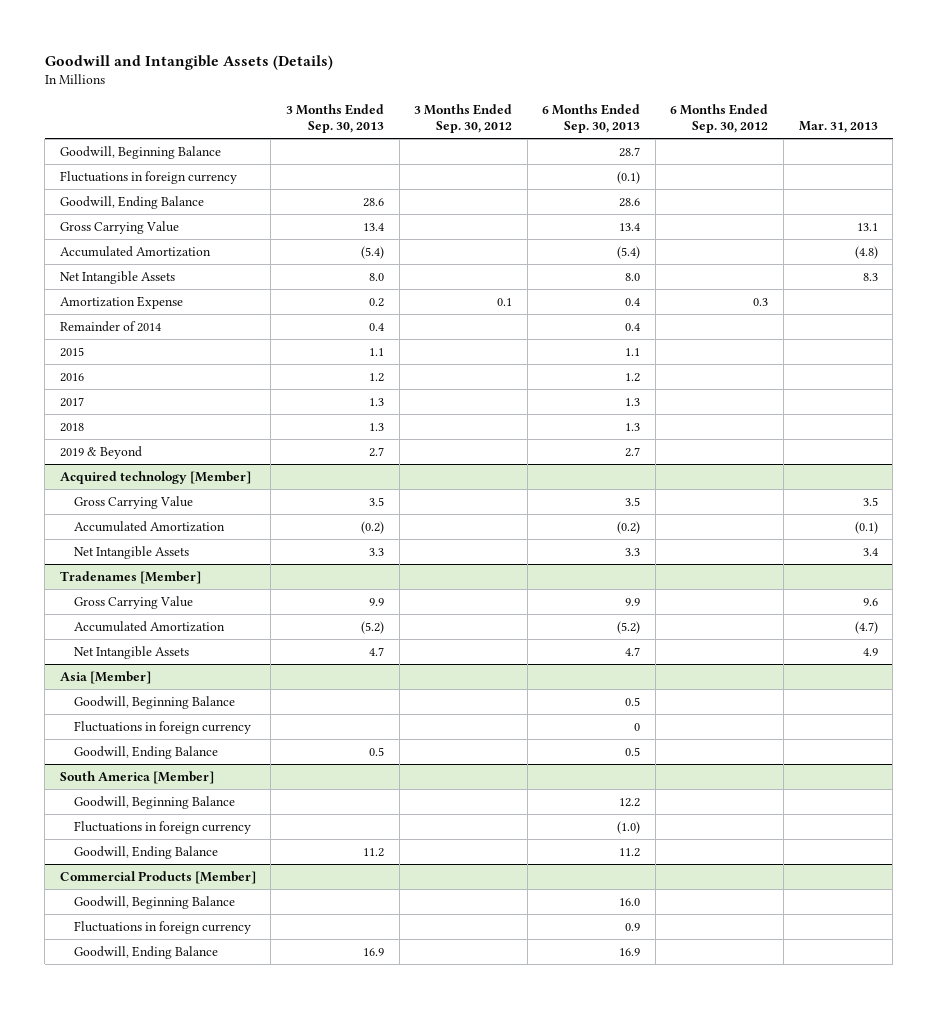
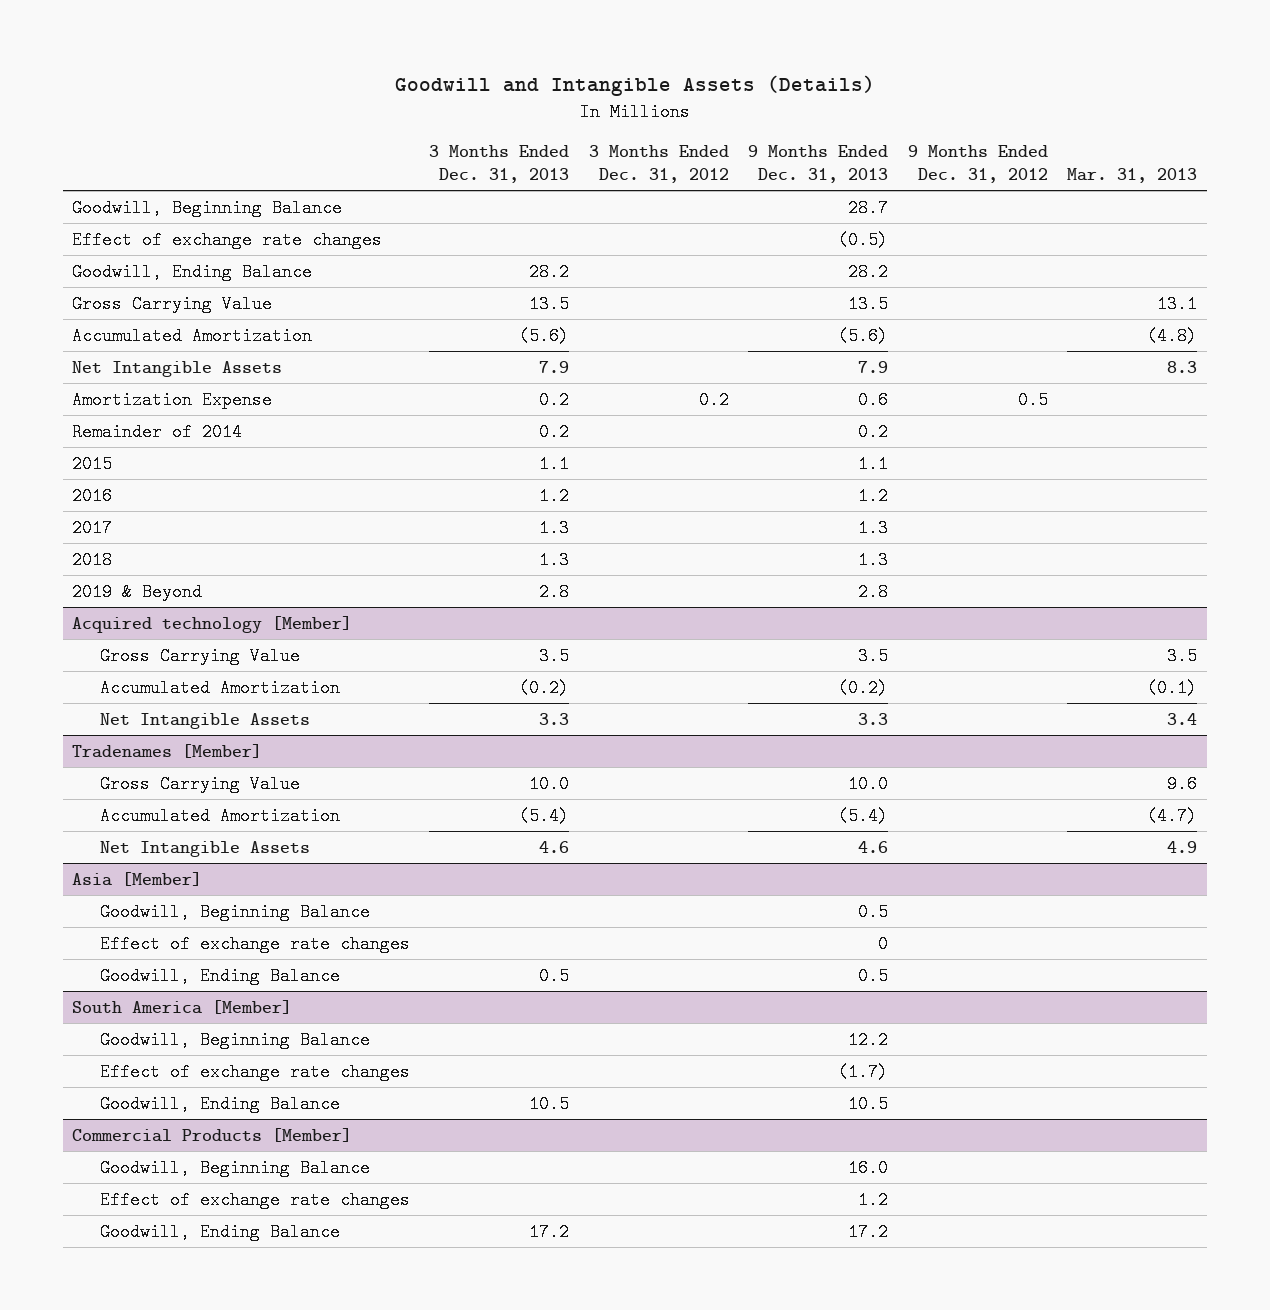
[286,104,385,134] 3 Months Ended Sep. 30, 2013 -> none
[414,104,513,134] 3 Months Ended Sep. 30, 2012 -> none
[542,104,641,134] 6 Months Ended Sep. 30, 2013 -> none
[670,104,769,134] 6 Months Ended Sep. 30, 2012 -> none
none -> [429,144,570,183] 3 Months Ended Dec. 31, 2013
none -> [588,144,729,183] 3 Months Ended Dec. 31, 2012
none -> [748,144,889,183] 9 Months Ended Dec. 31, 2013
none -> [907,144,1048,183] 9 Months Ended Dec. 31, 2012
[59,171,237,185] Fluctuations in foreign currency -> [72,230,383,249] Effect of exchange rate changes
[74,721,252,735] Fluctuations in foreign currency -> [99,934,410,953] Effect of exchange rate changes
[74,821,252,835] Fluctuations in foreign currency -> [99,1062,410,1081] Effect of exchange rate changes
[74,921,252,935] Fluctuations in foreign currency -> [99,1190,410,1209] Effect of exchange rate changes

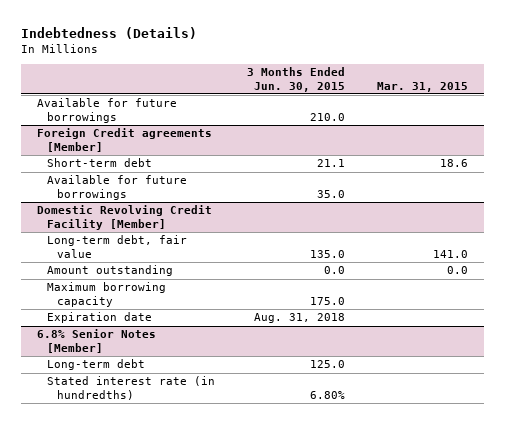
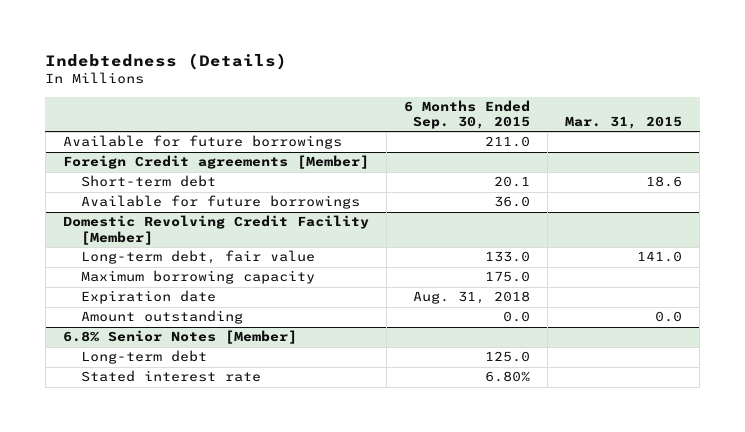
[247,67,346,92] 3 Months Ended Jun. 30, 2015 -> none
none -> [404,99,531,130] 6 Months Ended Sep. 30, 2015
[47,265,174,277] Amount outstanding -> [80,310,243,325] Amount outstanding
[47,376,216,400] Stated interest rate (in hundredths) -> [80,370,261,383] Stated interest rate

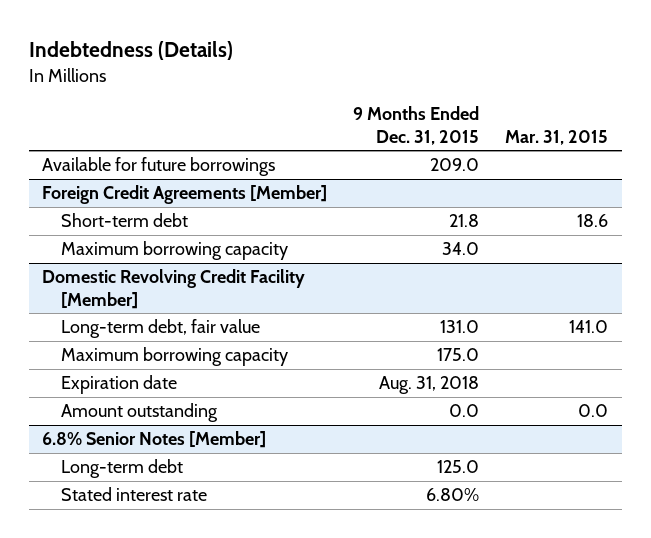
[404,99,531,130] 6 Months Ended Sep. 30, 2015 -> none
none -> [353,106,480,145] 9 Months Ended Dec. 31, 2015
[62,155,369,170] Foreign Credit agreements [Member] -> [42,185,328,205] Foreign Credit Agreements [Member]
[80,195,360,210] Available for future borrowings -> none
none -> [60,241,288,261] Maximum borrowing capacity

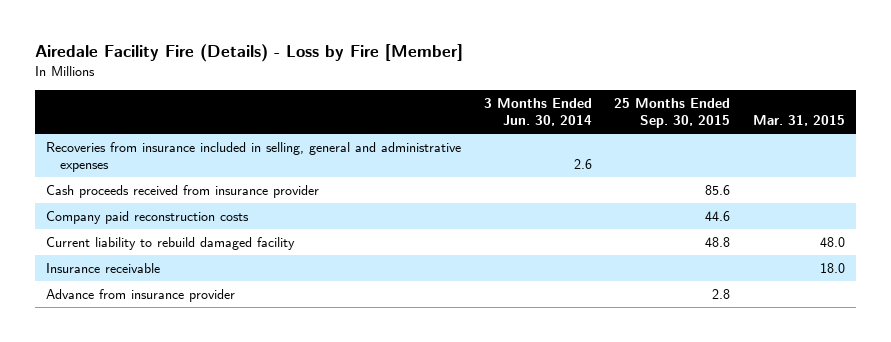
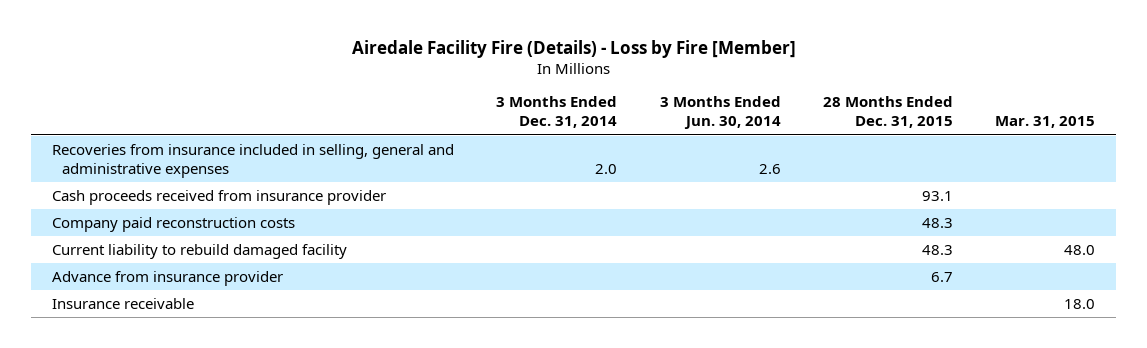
[614,98,731,128] 25 Months Ended Sep. 30, 2015 -> none
none -> [496,96,618,129] 3 Months Ended Dec. 31, 2014
none -> [822,96,953,129] 28 Months Ended Dec. 31, 2015
[45,263,160,274] Insurance receivable -> [51,297,194,309] Insurance receivable

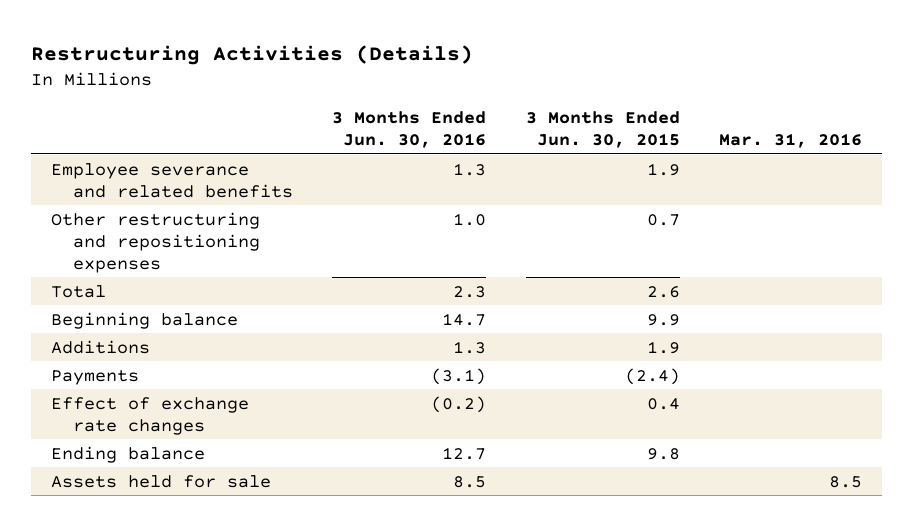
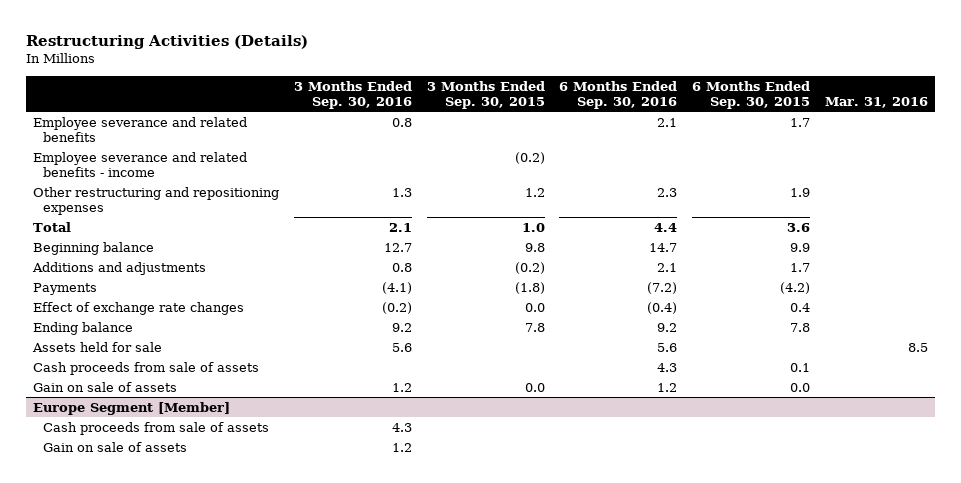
[332,111,487,148] 3 Months Ended Jun. 30, 2016 -> none
[525,111,680,148] 3 Months Ended Jun. 30, 2015 -> none
none -> [294,80,413,109] 3 Months Ended Sep. 30, 2016
none -> [426,80,545,109] 3 Months Ended Sep. 30, 2015
none -> [559,80,678,109] 6 Months Ended Sep. 30, 2016
none -> [692,80,811,109] 6 Months Ended Sep. 30, 2015
none -> [33,151,248,177] Employee severance and related benefits - income
[50,339,150,354] Additions -> [32,261,207,275] Additions and adjustments
none -> [33,361,260,375] Cash proceeds from sale of assets
none -> [33,381,178,392] Gain on sale of assets
none -> [33,401,231,415] Europe Segment [Member]
none -> [42,421,269,435] Cash proceeds from sale of assets
none -> [42,441,187,452] Gain on sale of assets

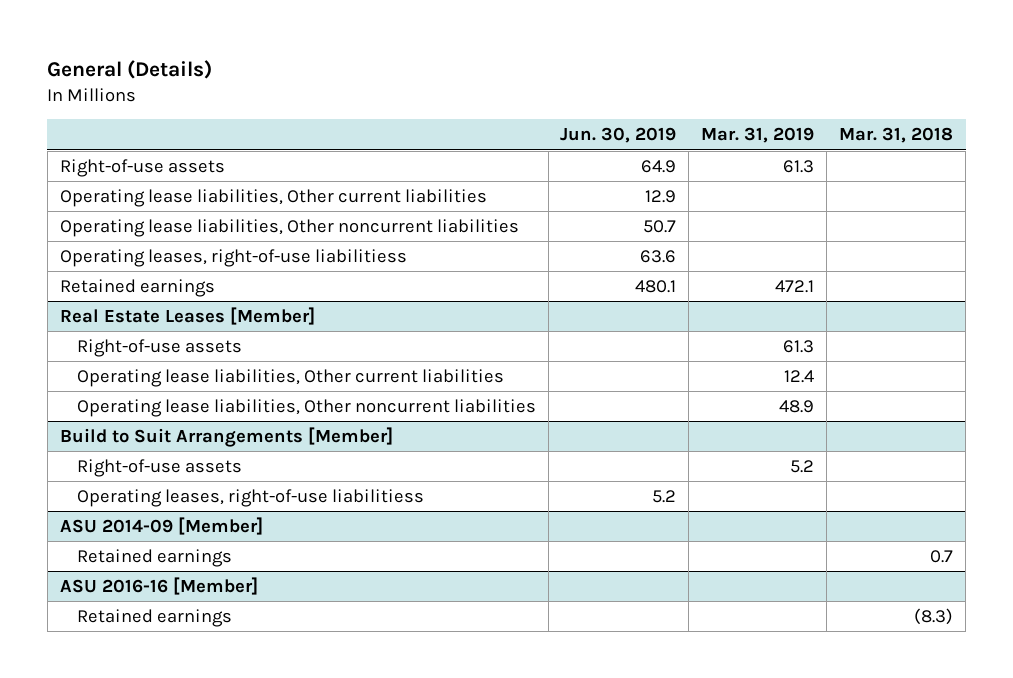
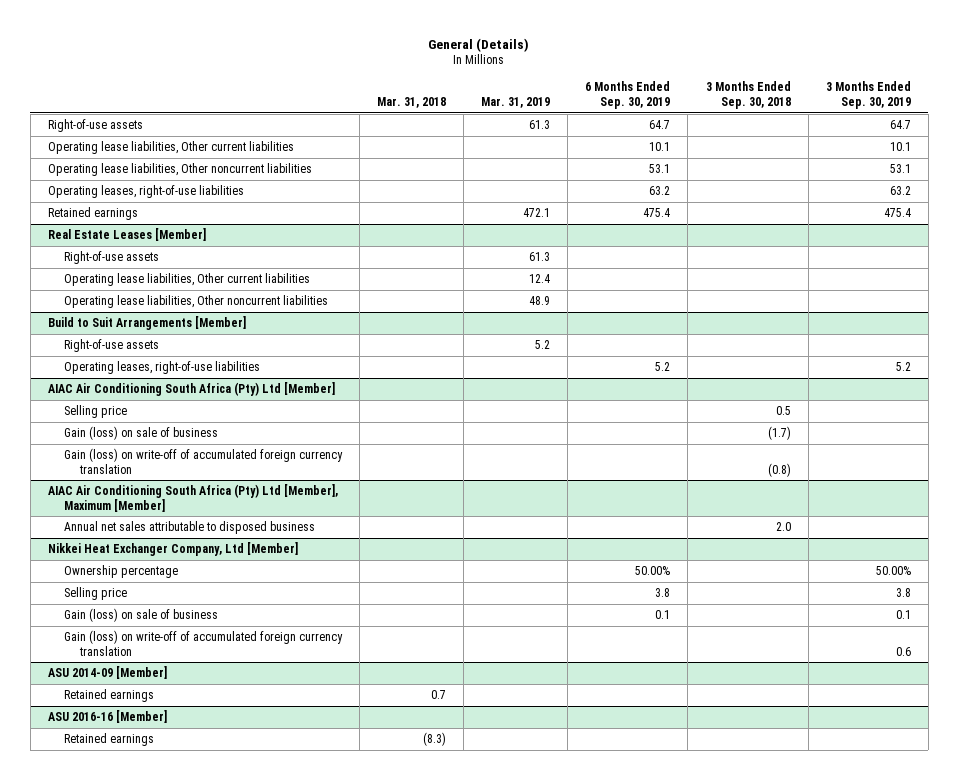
[560,127,677,144] Jun. 30, 2019 -> none
none -> [585,81,671,109] 6 Months Ended Sep. 30, 2019
none -> [705,81,791,109] 3 Months Ended Sep. 30, 2018
none -> [825,81,911,109] 3 Months Ended Sep. 30, 2019
[59,249,407,268] Operating leases, right-of-use liabilitiess -> [47,184,244,198] Operating leases, right-of-use liabilities
[76,489,424,508] Operating leases, right-of-use liabilitiess -> [63,360,260,374] Operating leases, right-of-use liabilities
none -> [47,381,335,396] AIAC Air Conditioning South Africa (Pty) Ltd [Member]
none -> [63,404,127,418] Selling price
none -> [63,425,218,440] Gain (loss) on sale of business
none -> [63,447,343,474] Gain (loss) on write-off of accumulated foreign currency translation
none -> [47,483,338,512] AIAC Air Conditioning South Africa (Pty) Ltd [Member], Maximum [Member]
none -> [63,520,315,534] Annual net sales attributable to disposed business
none -> [47,541,298,556] Nikkei Heat Exchanger Company, Ltd [Member]
none -> [63,564,178,578] Ownership percentage
none -> [63,586,127,600] Selling price
none -> [63,607,218,622] Gain (loss) on sale of business
none -> [63,629,343,656] Gain (loss) on write-off of accumulated foreign currency translation

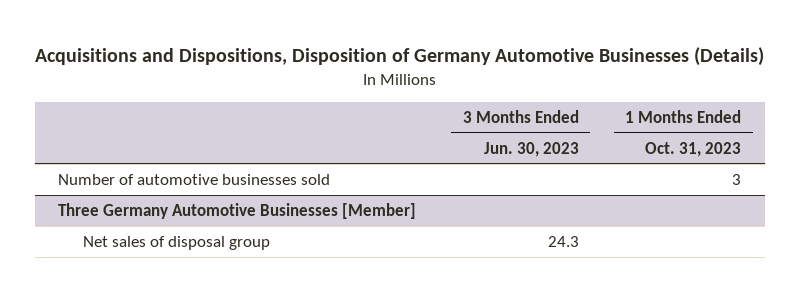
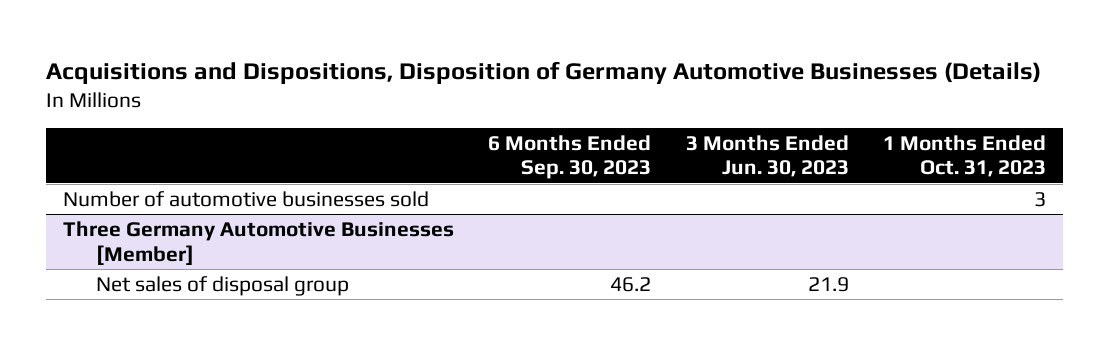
none -> [488,134,652,180] 6 Months Ended Sep. 30, 2023
[547,235,579,247] 24.3 -> [807,276,849,292] 21.9

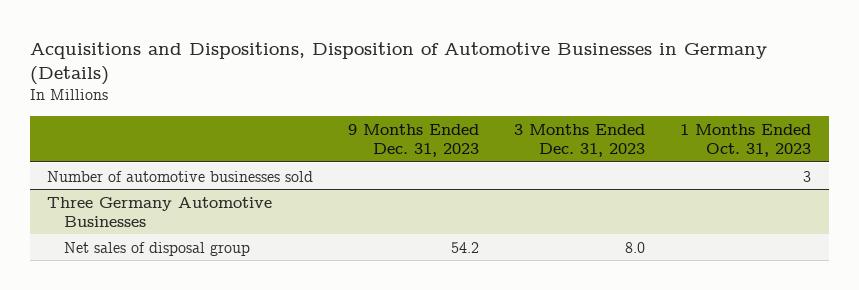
[46,60,1042,84] Acquisitions and Dispositions, Disposition of Germany Automotive Businesses (Details) -> [29,41,767,86] Acquisitions and Dispositions, Disposition of Automotive Businesses in Germany (Details)
[488,134,652,180] 6 Months Ended Sep. 30, 2023 -> none
[685,134,849,178] 3 Months Ended Jun. 30, 2023 -> none
none -> [348,123,480,157] 9 Months Ended Dec. 31, 2023
none -> [514,123,646,157] 3 Months Ended Dec. 31, 2023
[63,220,455,265] Three Germany Automotive Businesses [Member] -> [47,196,273,227] Three Germany Automotive Businesses

